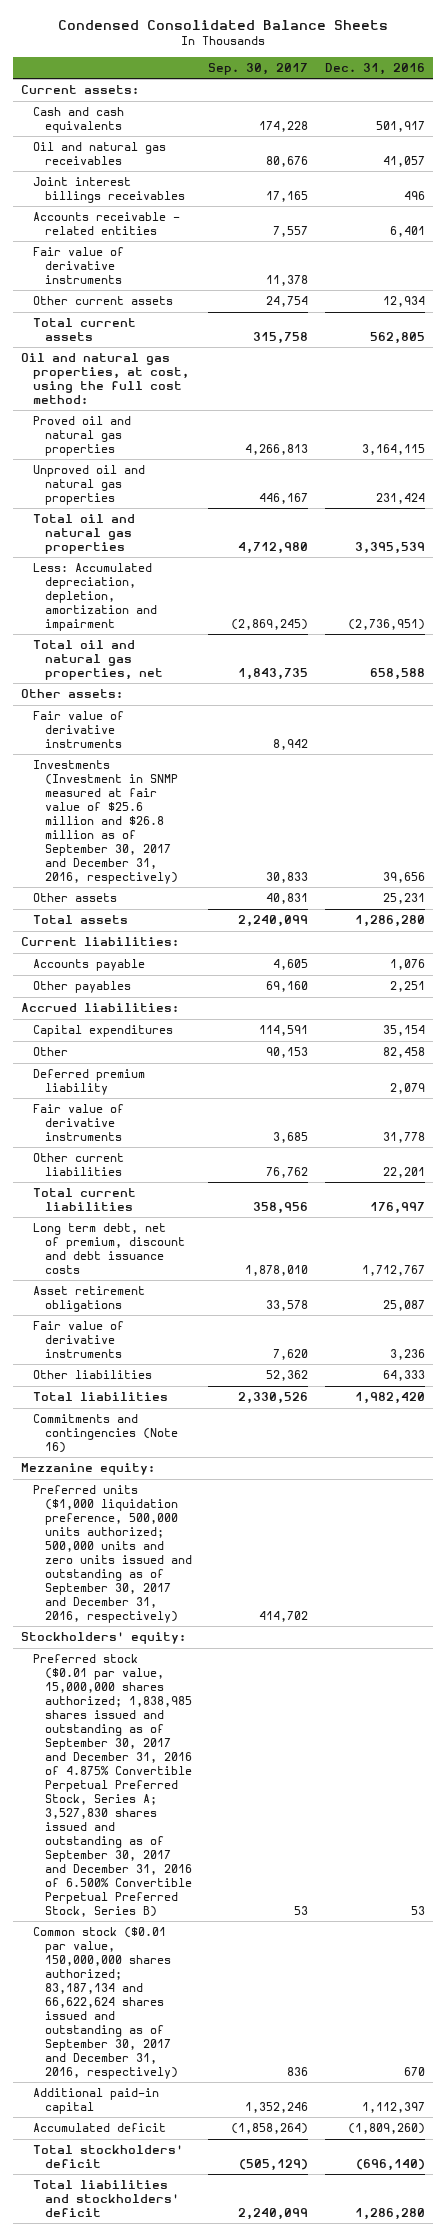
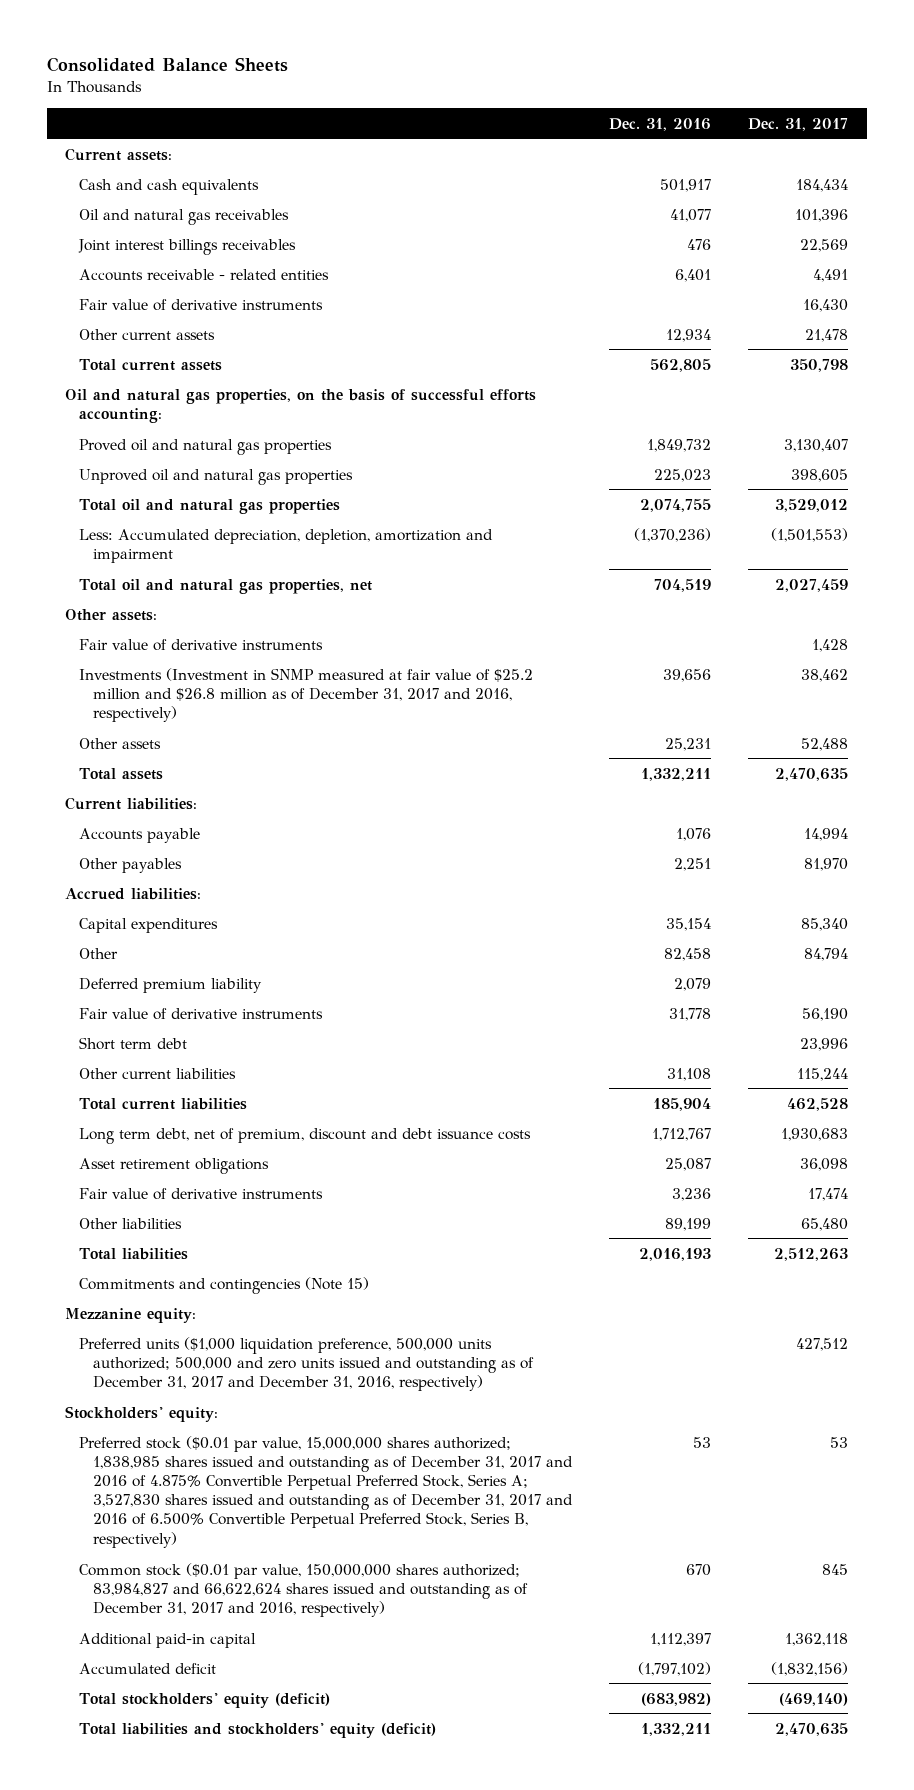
[57,20,388,31] Condensed Consolidated Balance Sheets -> [46,57,288,73] Consolidated Balance Sheets
[208,62,309,75] Sep. 30, 2017 -> none
none -> [748,117,849,131] Dec. 31, 2017
[382,156,425,168] 41,057 -> [670,208,712,222] 41,077
[403,191,425,201] 496 -> [687,238,712,250] 476
[20,353,189,404] Oil and natural gas properties, at cost, using the full cost method: -> [65,388,537,423] Oil and natural gas properties, on the basis of successful efforts accounting:
[361,443,425,455] 3,164,115 -> [647,438,712,452] 1,849,732
[375,492,425,504] 231,424 -> [654,468,712,482] 225,023
[354,541,425,554] 3,395,539 -> [640,498,712,512] 2,074,755
[347,618,425,630] (2,736,951) -> [634,527,712,542] (1,370,236)
[369,667,425,680] 658,588 -> [654,578,712,592] 704,519
[32,760,179,884] Investments (Investment in SNMP measured at fair value of $25.6 million and $26.8 million as of September 30, 2017 and December 31, 2016, respectively) -> [79,667,534,723] Investments (Investment in SNMP measured at fair value of $25.2 million and $26.8 million as of December 31, 2017 and 2016, respectively)
[354,915,425,928] 1,286,280 -> [641,767,712,781] 1,332,211
none -> [79,1036,188,1050] Short term debt
[382,1167,425,1179] 22,201 -> [667,1067,712,1081] 31,108
[369,1202,425,1215] 176,997 -> [653,1097,712,1111] 185,904
[382,1370,425,1382] 64,333 -> [665,1217,712,1231] 89,199
[354,1392,425,1405] 1,982,420 -> [639,1247,712,1261] 2,016,193
[32,1414,179,1453] Commitments and contingencies (Note 16) -> [79,1276,370,1294] Commitments and contingencies (Note 15)
[32,1485,193,1623] Preferred units ($1,000 liquidation preference, 500,000 units authorized; 500,000 units and zero units issued and outstanding as of September 30, 2017 and December 31, 2016, respectively) -> [79,1336,535,1392] Preferred units ($1,000 liquidation preference, 500,000 units authorized; 500,000 and zero units issued and outstanding as of December 31, 2017 and December 31, 2016, respectively)
[32,1654,193,1917] Preferred stock ($0.01 par value, 15,000,000 shares authorized; 1,838,985 shares issued and outstanding as of September 30, 2017 and December 31, 2016 of 4.875% Convertible Perpetual Preferred Stock, Series A; 3,527,830 shares issued and outstanding as of September 30, 2017 and December 31, 2016 of 6.500% Convertible Perpetual Preferred Stock, Series B) -> [79,1435,574,1548] Preferred stock ($0.01 par value, 15,000,000 shares authorized; 1,838,985 shares issued and outstanding as of December 31, 2017 and 2016 of 4.875% Convertible Perpetual Preferred Stock, Series A; 3,527,830 shares issued and outstanding as of December 31, 2017 and 2016 of 6.500% Convertible Perpetual Preferred Stock, Series B, respectively)
[32,1927,179,2079] Common stock ($0.01 par value, 150,000,000 shares authorized; 83,187,134 and 66,622,624 shares issued and outstanding as of September 30, 2017 and December 31, 2016, respectively) -> [79,1562,529,1618] Common stock ($0.01 par value, 150,000,000 shares authorized; 83,984,827 and 66,622,624 shares issued and outstanding as of December 31, 2017 and 2016, respectively)
[347,2123,425,2135] (1,809,260) -> [638,1661,712,1676] (1,797,102)
[32,2145,183,2169] Total stockholders' deficit -> [79,1692,331,1708] Total stockholders' equity (deficit)
[355,2159,425,2172] (696,140) -> [641,1692,712,1706] (683,982)
[32,2180,180,2217] Total liabilities and stockholders' deficit -> [79,1722,437,1738] Total liabilities and stockholders' equity (deficit)
[354,2207,425,2220] 1,286,280 -> [641,1722,712,1736] 1,332,211

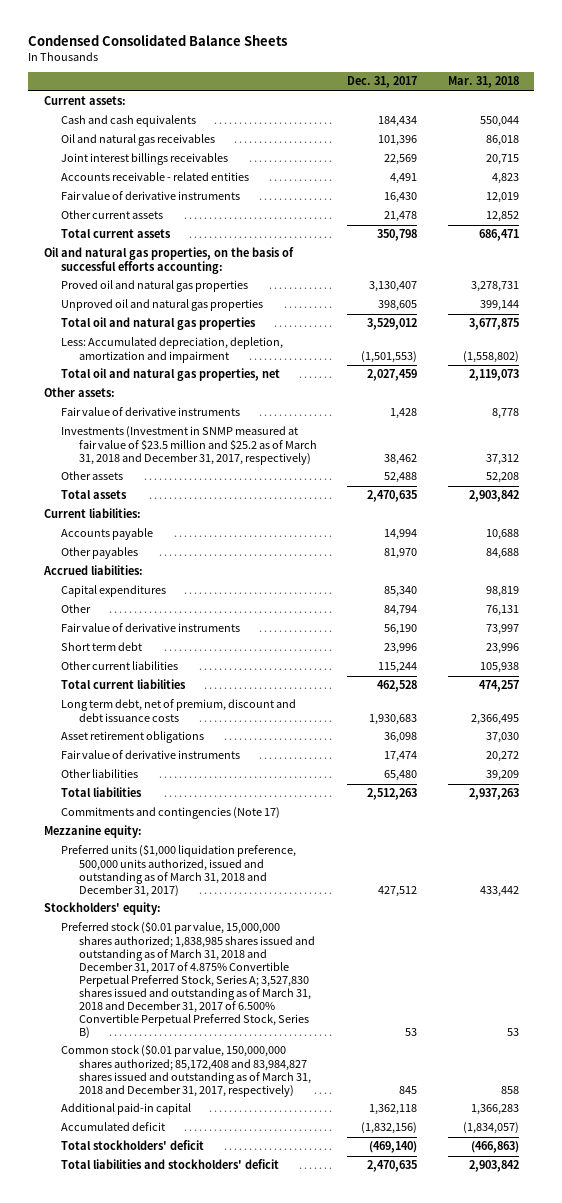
[46,57,288,73] Consolidated Balance Sheets -> [28,33,288,46] Condensed Consolidated Balance Sheets
[609,117,712,131] Dec. 31, 2016 -> none
none -> [447,76,519,89] Mar. 31, 2018
[79,667,534,723] Investments (Investment in SNMP measured at fair value of $25.2 million and $26.8 million as of December 31, 2017 and 2016, respectively) -> [61,426,317,465] Investments (Investment in SNMP measured at fair value of $23.5 million and $25.2 as of March 31, 2018 and December 31, 2017, respectively)
[79,977,263,993] Deferred premium liability -> none
[79,1276,370,1294] Commitments and contingencies (Note 15) -> [61,807,281,820] Commitments and contingencies (Note 17)
[79,1336,535,1392] Preferred units ($1,000 liquidation preference, 500,000 units authorized; 500,000 and zero units issued and outstanding as of December 31, 2017 and December 31, 2016, respectively) -> [61,844,297,897] Preferred units ($1,000 liquidation preference, 500,000 units authorized, issued and outstanding as of March 31, 2018 and December 31, 2017)
[79,1435,574,1548] Preferred stock ($0.01 par value, 15,000,000 shares authorized; 1,838,985 shares issued and outstanding as of December 31, 2017 and 2016 of 4.875% Convertible Perpetual Preferred Stock, Series A; 3,527,830 shares issued and outstanding as of December 31, 2017 and 2016 of 6.500% Convertible Perpetual Preferred Stock, Series B, respectively) -> [61,921,315,1040] Preferred stock ($0.01 par value, 15,000,000 shares authorized; 1,838,985 shares issued and outstanding as of March 31, 2018 and December 31, 2017 of 4.875% Convertible Perpetual Preferred Stock, Series A; 3,527,830 shares issued and outstanding as of March 31, 2018 and December 31, 2017 of 6.500% Convertible Perpetual Preferred Stock, Series B)
[79,1562,529,1618] Common stock ($0.01 par value, 150,000,000 shares authorized; 83,984,827 and 66,622,624 shares issued and outstanding as of December 31, 2017 and 2016, respectively) -> [61,1044,311,1097] Common stock ($0.01 par value, 150,000,000 shares authorized; 85,172,408 and 83,984,827 shares issued and outstanding as of March 31, 2018 and December 31, 2017, respectively)
[79,1692,331,1708] Total stockholders' equity (deficit) -> [61,1140,205,1151] Total stockholders' deficit
[79,1722,437,1738] Total liabilities and stockholders' equity (deficit) -> [61,1159,280,1170] Total liabilities and stockholders' deficit

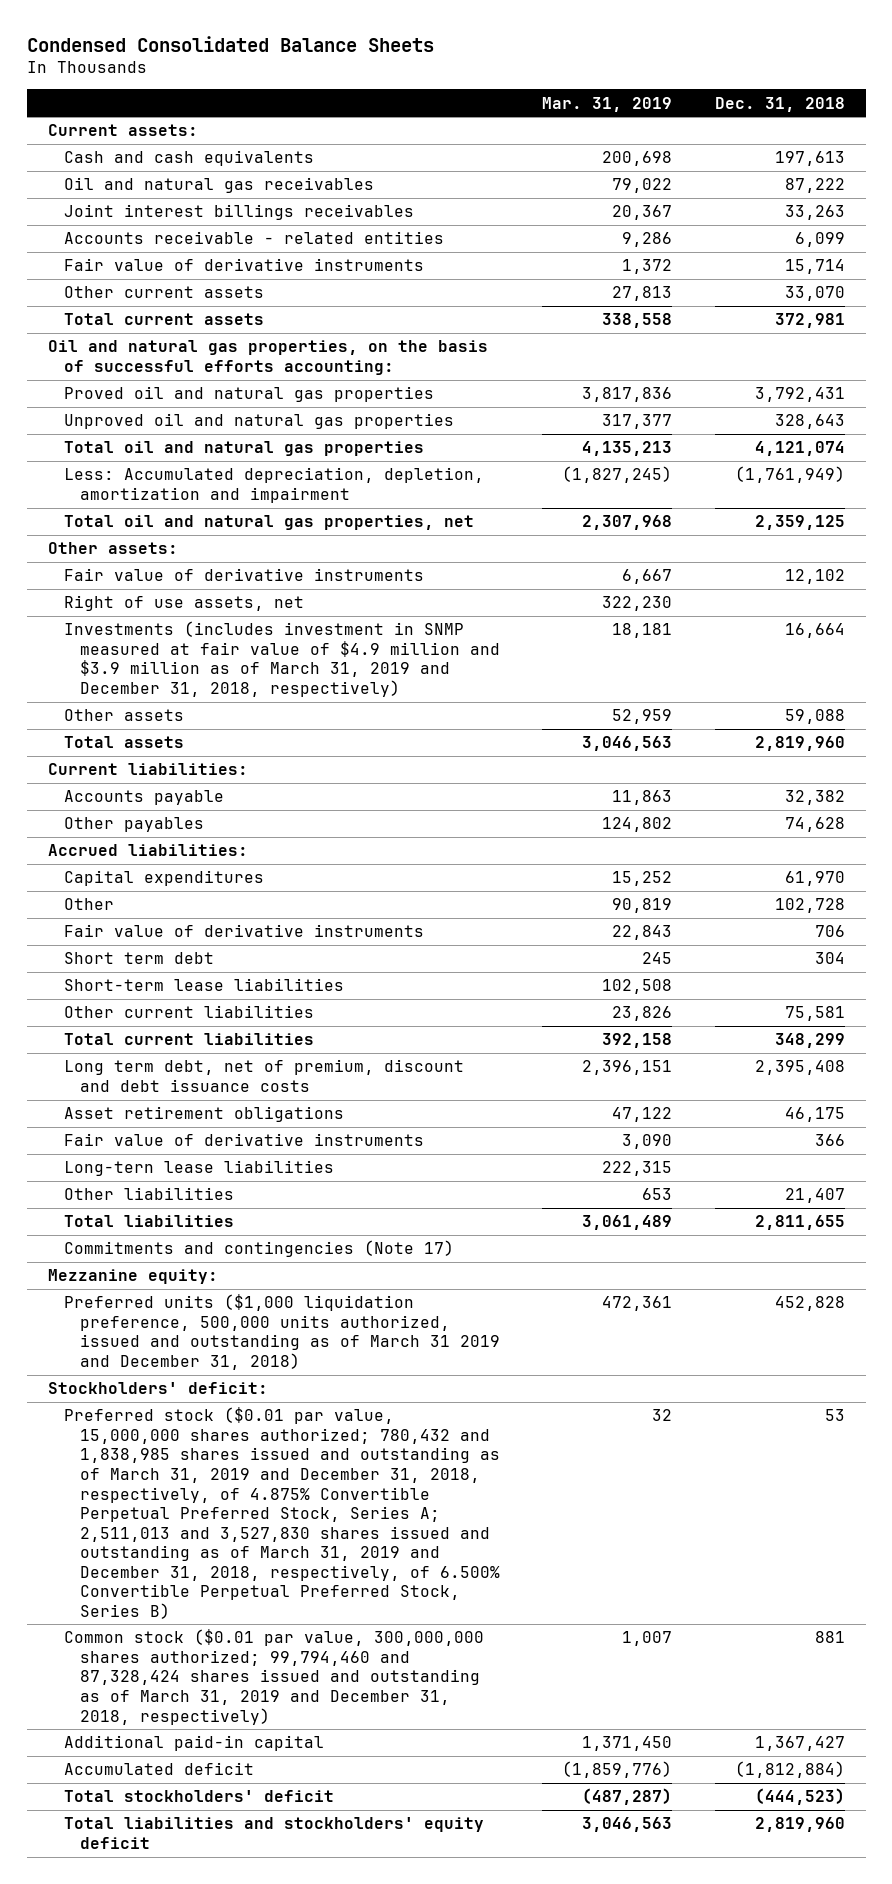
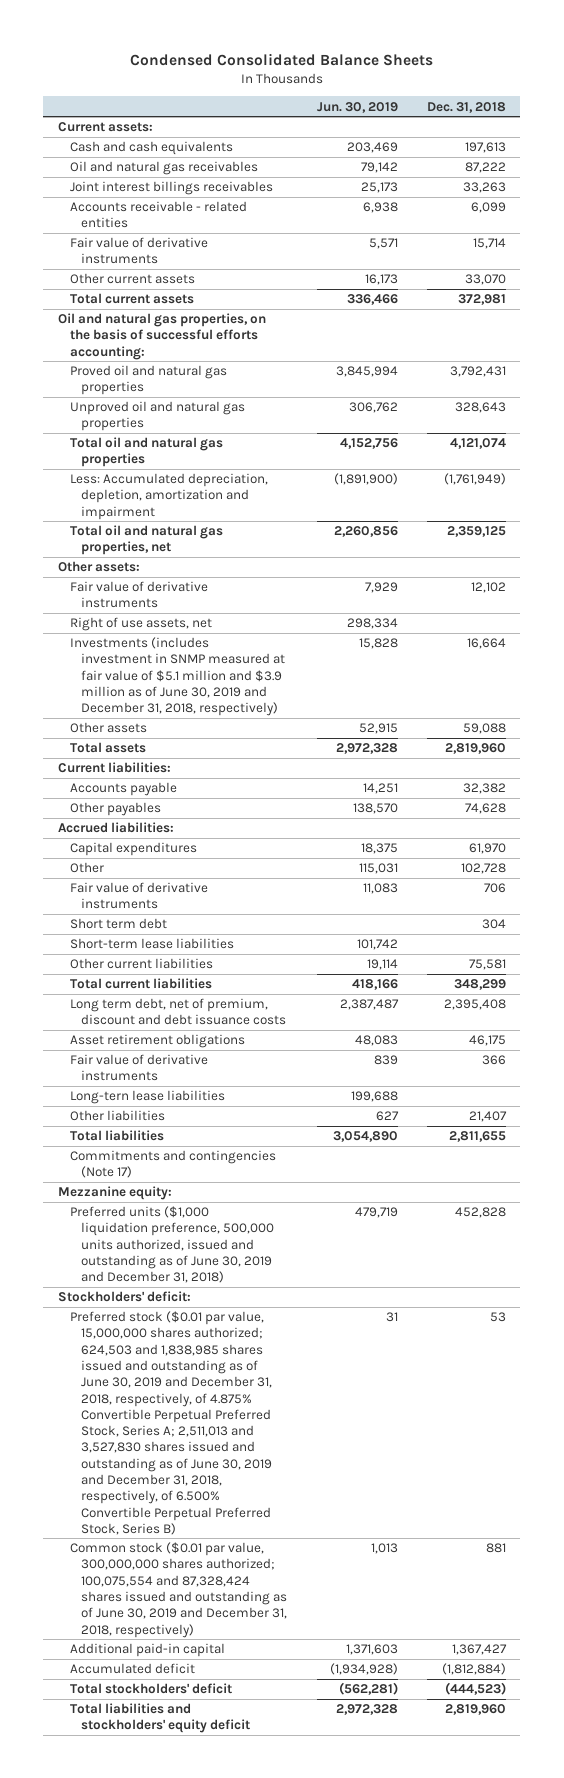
[542,96,673,112] Mar. 31, 2019 -> none
none -> [316,101,398,113] Jun. 30, 2019
[64,621,501,697] Investments (includes investment in SNMP measured at fair value of $4.9 million and $3.9 million as of March 31, 2019 and December 31, 2018, respectively) -> [69,637,286,717] Investments (includes investment in SNMP measured at fair value of $5.1 million and $3.9 million as of June 30, 2019 and December 31, 2018, respectively)
[64,1294,501,1370] Preferred units ($1,000 liquidation preference, 500,000 units authorized, issued and outstanding as of March 31 2019 and December 31, 2018) -> [69,1206,275,1284] Preferred units ($1,000 liquidation preference, 500,000 units authorized, issued and outstanding as of June 30, 2019 and December 31, 2018)
[64,1407,501,1619] Preferred stock ($0.01 par value, 15,000,000 shares authorized; 780,432 and 1,838,985 shares issued and outstanding as of March 31, 2019 and December 31, 2018, respectively, of 4.875% Convertible Perpetual Preferred Stock, Series A; 2,511,013 and 3,527,830 shares issued and outstanding as of March 31, 2019 and December 31, 2018, respectively, of 6.500% Convertible Perpetual Preferred Stock, Series B) -> [69,1311,273,1535] Preferred stock ($0.01 par value, 15,000,000 shares authorized; 624,503 and 1,838,985 shares issued and outstanding as of June 30, 2019 and December 31, 2018, respectively, of 4.875% Convertible Perpetual Preferred Stock, Series A; 2,511,013 and 3,527,830 shares issued and outstanding as of June 30, 2019 and December 31, 2018, respectively, of 6.500% Convertible Perpetual Preferred Stock, Series B)
[64,1629,485,1725] Common stock ($0.01 par value, 300,000,000 shares authorized; 99,794,460 and 87,328,424 shares issued and outstanding as of March 31, 2019 and December 31, 2018, respectively) -> [69,1542,288,1638] Common stock ($0.01 par value, 300,000,000 shares authorized; 100,075,554 and 87,328,424 shares issued and outstanding as of June 30, 2019 and December 31, 2018, respectively)

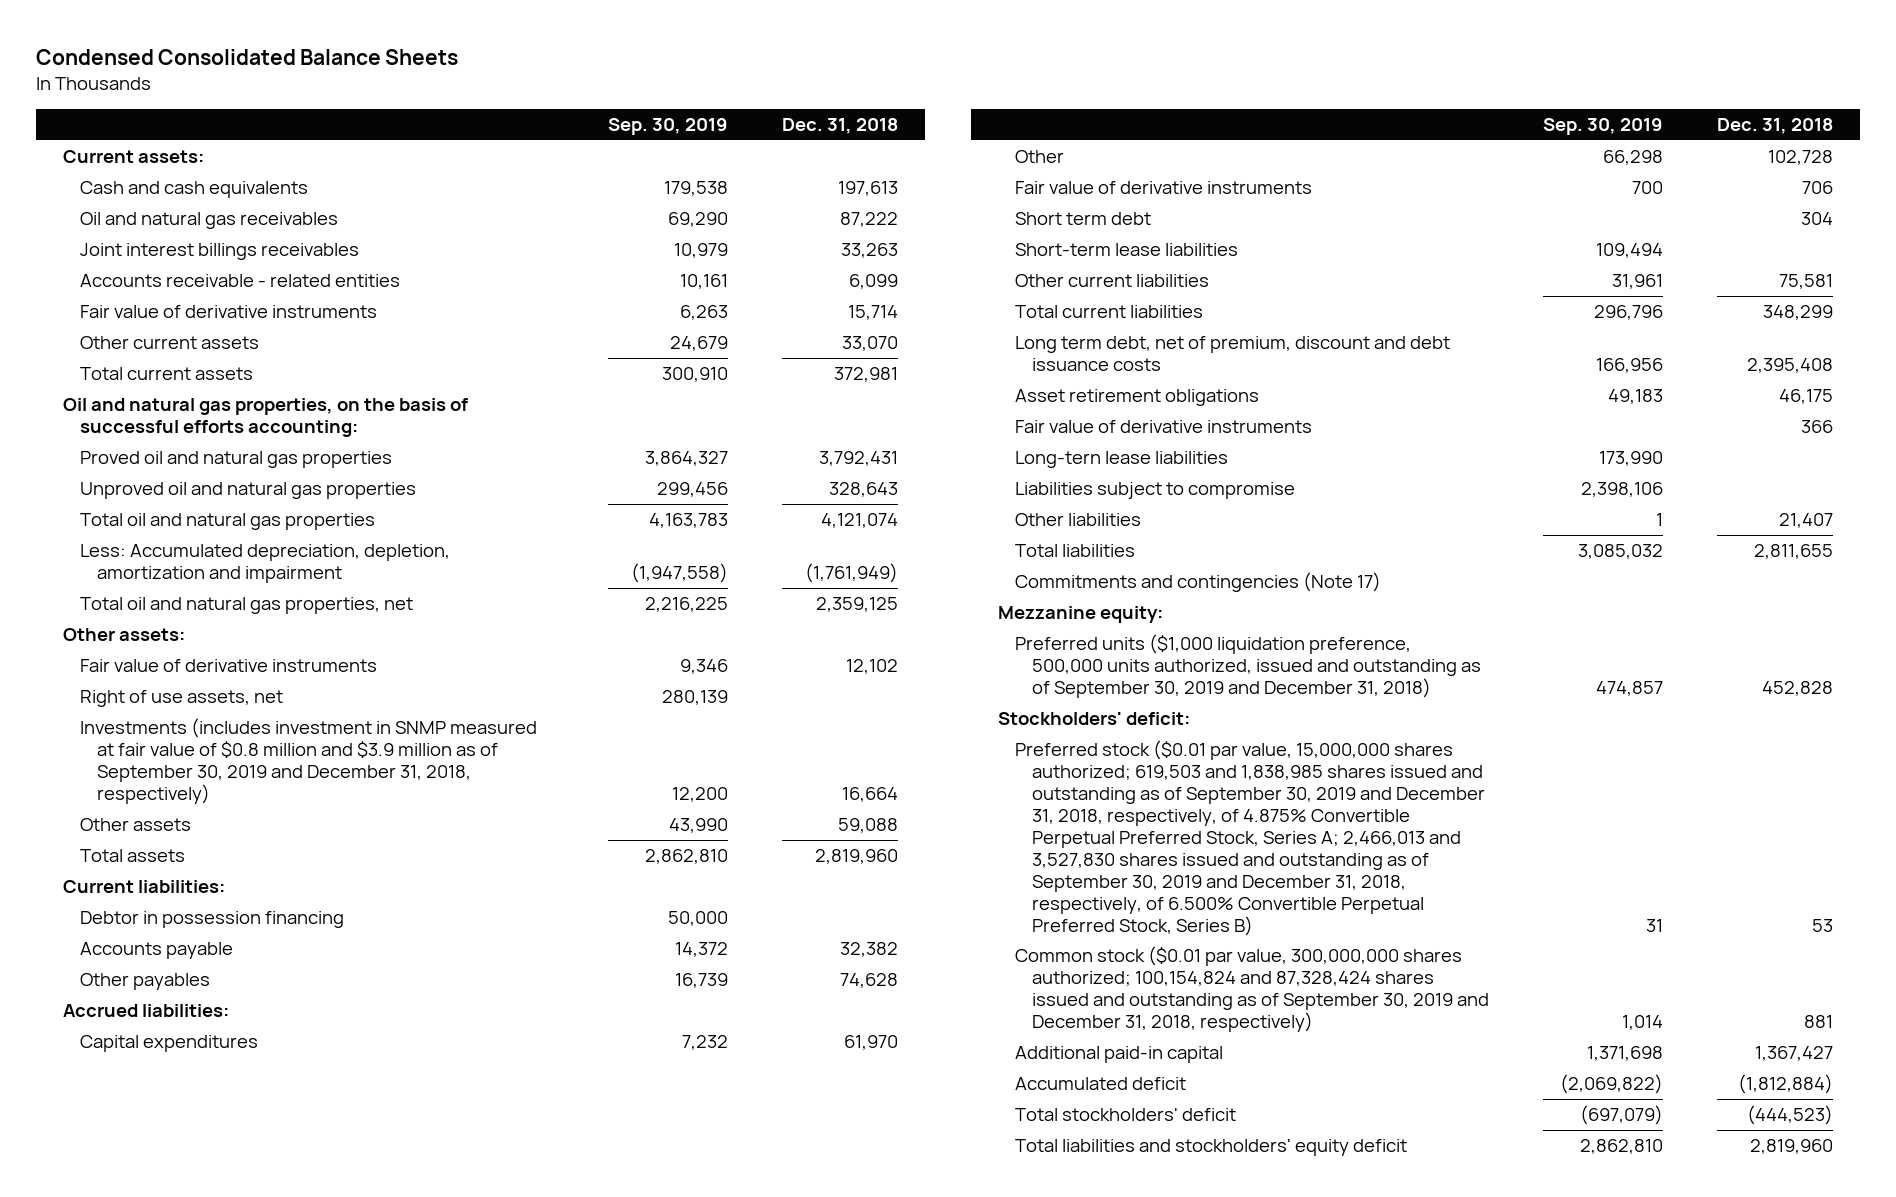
[316,101,398,113] Jun. 30, 2019 -> none
none -> [607,117,728,135] Sep. 30, 2019
[69,637,286,717] Investments (includes investment in SNMP measured at fair value of $5.1 million and $3.9 million as of June 30, 2019 and December 31, 2018, respectively) -> [80,718,538,805] Investments (includes investment in SNMP measured at fair value of $0.8 million and $3.9 million as of September 30, 2019 and December 31, 2018, respectively)
none -> [80,911,345,929] Debtor in possession financing
none -> [1014,482,1295,500] Liabilities subject to compromise
[69,1206,275,1284] Preferred units ($1,000 liquidation preference, 500,000 units authorized, issued and outstanding as of June 30, 2019 and December 31, 2018) -> [1014,634,1481,699] Preferred units ($1,000 liquidation preference, 500,000 units authorized, issued and outstanding as of September 30, 2019 and December 31, 2018)
[69,1311,273,1535] Preferred stock ($0.01 par value, 15,000,000 shares authorized; 624,503 and 1,838,985 shares issued and outstanding as of June 30, 2019 and December 31, 2018, respectively, of 4.875% Convertible Perpetual Preferred Stock, Series A; 2,511,013 and 3,527,830 shares issued and outstanding as of June 30, 2019 and December 31, 2018, respectively, of 6.500% Convertible Perpetual Preferred Stock, Series B) -> [1014,740,1485,936] Preferred stock ($0.01 par value, 15,000,000 shares authorized; 619,503 and 1,838,985 shares issued and outstanding as of September 30, 2019 and December 31, 2018, respectively, of 4.875% Convertible Perpetual Preferred Stock, Series A; 2,466,013 and 3,527,830 shares issued and outstanding as of September 30, 2019 and December 31, 2018, respectively, of 6.500% Convertible Perpetual Preferred Stock, Series B)
[69,1542,288,1638] Common stock ($0.01 par value, 300,000,000 shares authorized; 100,075,554 and 87,328,424 shares issued and outstanding as of June 30, 2019 and December 31, 2018, respectively) -> [1014,946,1489,1033] Common stock ($0.01 par value, 300,000,000 shares authorized; 100,154,824 and 87,328,424 shares issued and outstanding as of September 30, 2019 and December 31, 2018, respectively)

